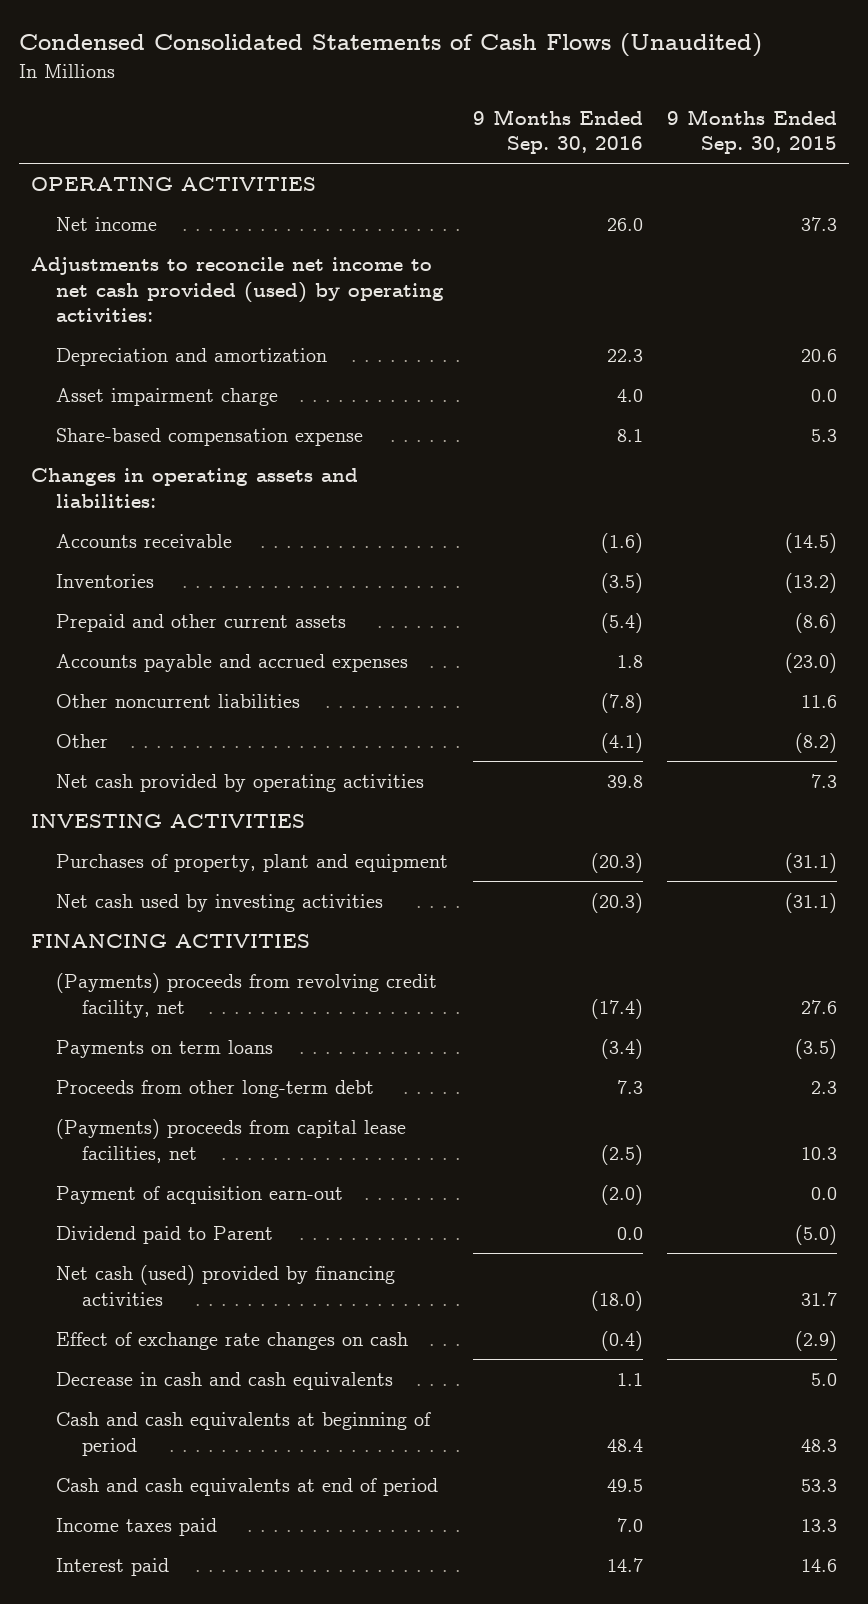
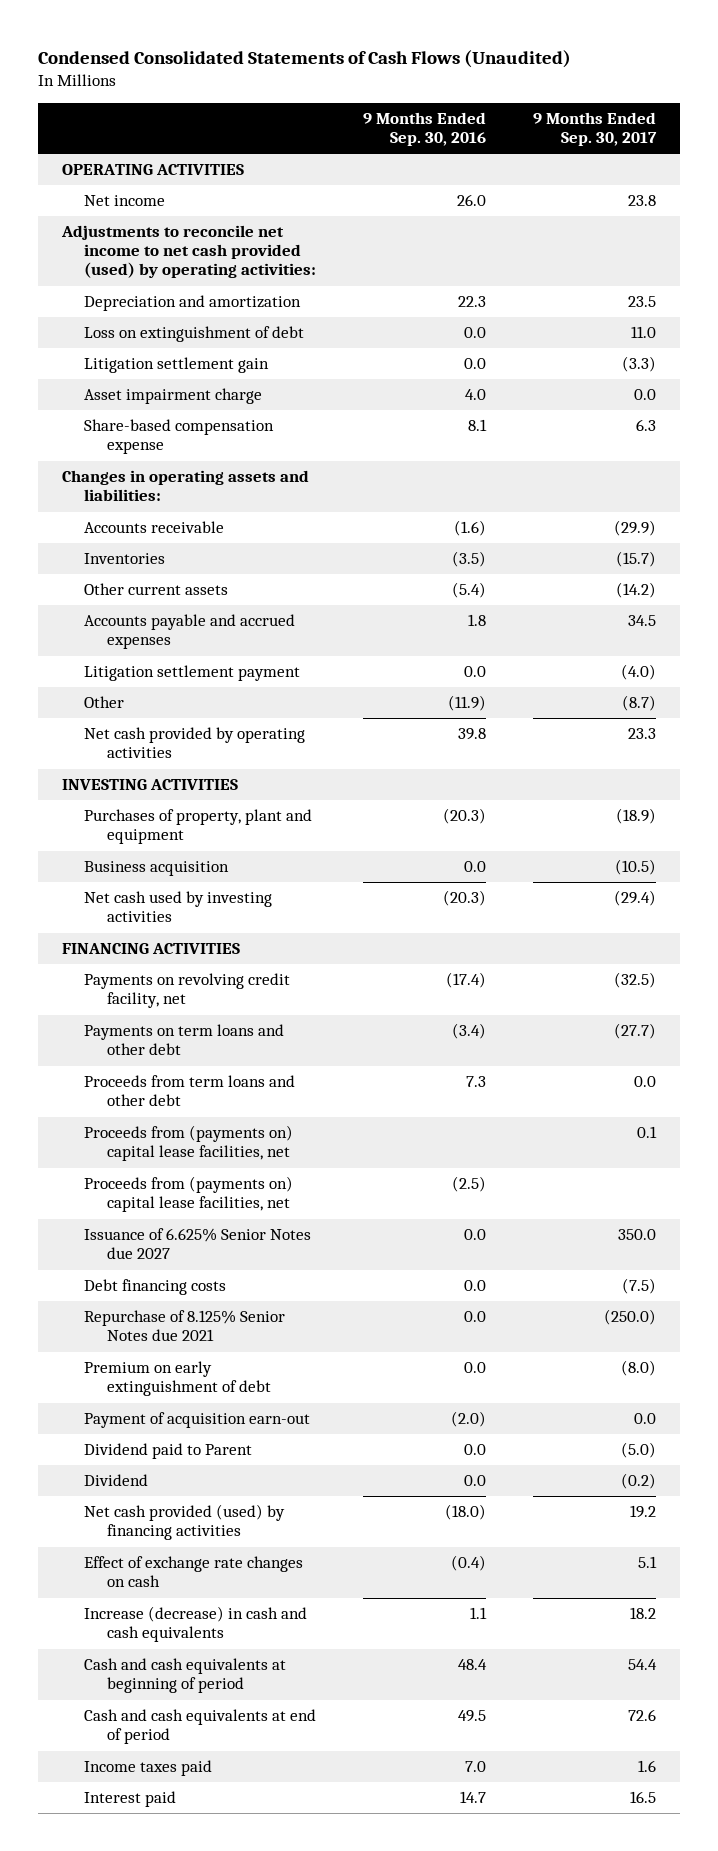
[666,108,837,155] 9 Months Ended Sep. 30, 2015 -> none
none -> [533,112,658,147] 9 Months Ended Sep. 30, 2017
none -> [84,326,305,343] Loss on extinguishment of debt
none -> [84,357,270,374] Litigation settlement gain
[56,614,347,633] Prepaid and other current assets -> [84,583,229,596] Other current assets
[56,694,301,709] Other noncurrent liabilities -> none
none -> [84,665,301,682] Litigation settlement payment
[600,733,643,754] (4.1) -> [448,695,487,712] (11.9)
none -> [84,861,230,877] Business acquisition
[56,973,438,1018] (Payments) proceeds from revolving credit facility, net -> [84,973,291,1009] Payments on revolving credit facility, net
[56,1040,274,1059] Payments on term loans -> [84,1024,285,1056] Payments on term loans and other debt
[56,1080,375,1099] Proceeds from other long-term debt -> [84,1075,296,1107] Proceeds from term loans and other debt
none -> [84,1125,294,1162] Proceeds from (payments on) capital lease facilities, net
[56,1119,407,1163] (Payments) proceeds from capital lease facilities, net -> [84,1176,294,1213] Proceeds from (payments on) capital lease facilities, net
none -> [84,1228,312,1260] Issuance of 6.625% Senior Notes due 2027
none -> [84,1279,227,1296] Debt financing costs
none -> [84,1310,286,1342] Repurchase of 8.125% Senior Notes due 2021
none -> [84,1361,271,1397] Premium on early extinguishment of debt
none -> [84,1474,149,1487] Dividend
[56,1265,396,1306] Net cash (used) provided by financing activities -> [84,1504,286,1541] Net cash provided (used) by financing activities
[56,1372,394,1391] Decrease in cash and cash equivalents -> [84,1606,308,1643] Increase (decrease) in cash and cash equivalents

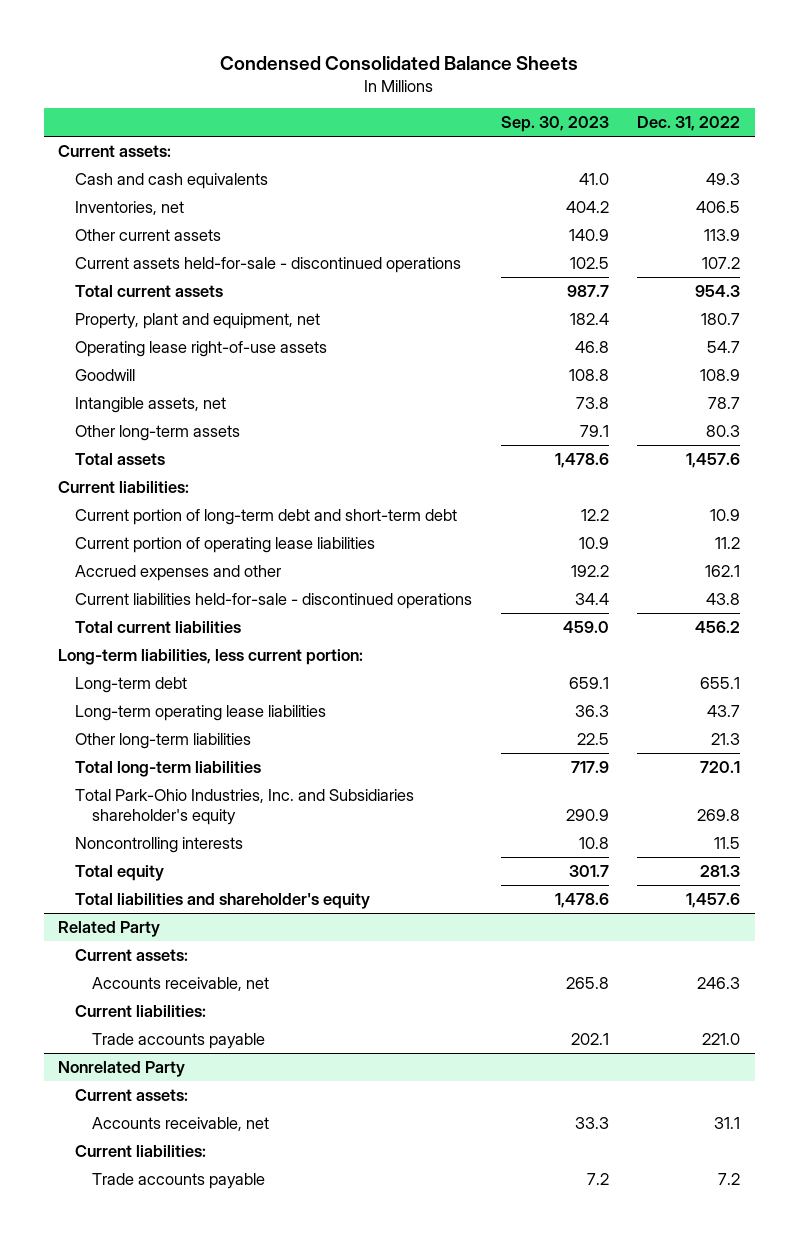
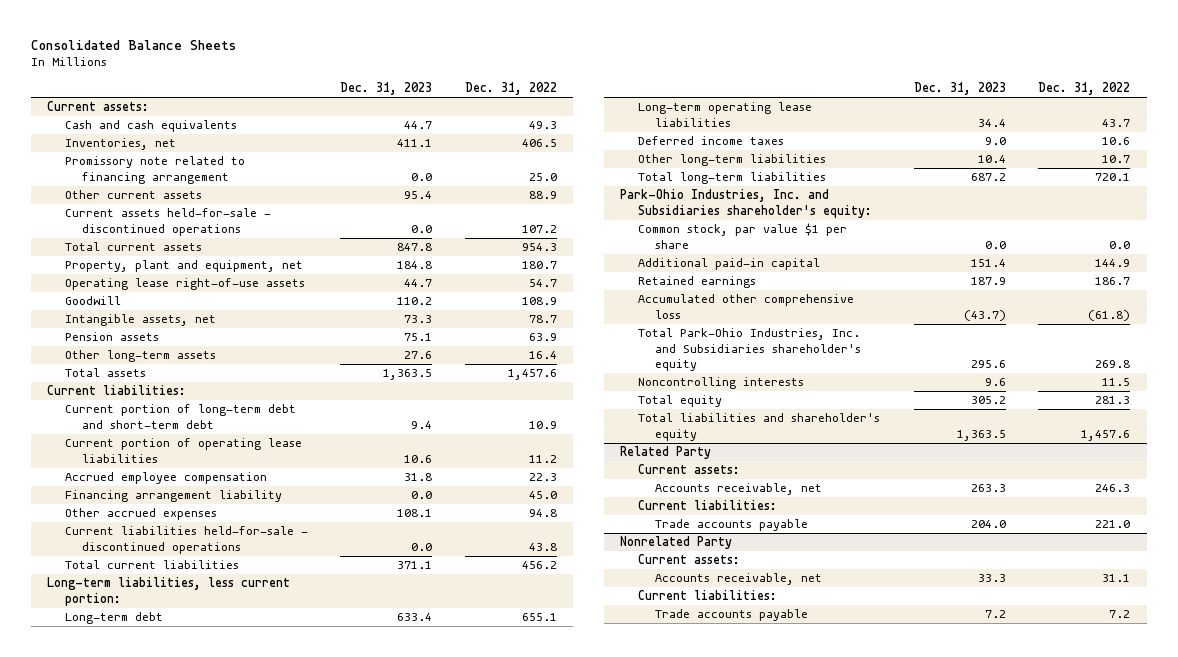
[220,55,579,70] Condensed Consolidated Balance Sheets -> [30,39,236,50] Consolidated Balance Sheets
[500,116,609,133] Sep. 30, 2023 -> none
none -> [340,82,433,96] Dec. 31, 2023
none -> [64,156,245,184] Promissory note related to financing arrangement
[704,229,741,242] 113.9 -> [529,191,558,200] 88.9
none -> [64,332,159,342] Pension assets
[706,425,741,438] 80.3 -> [529,351,558,360] 16.4
none -> [64,472,267,485] Accrued employee compensation
none -> [64,490,282,503] Financing arrangement liability
[75,565,282,582] Accrued expenses and other -> [64,508,217,521] Other accrued expenses
[705,565,741,578] 162.1 -> [529,509,558,518] 94.8
none -> [637,136,784,146] Deferred income taxes
[711,733,741,746] 21.3 -> [1102,155,1131,164] 10.7
none -> [620,189,872,218] Park-Ohio Industries, Inc. and Subsidiaries shareholder's equity:
none -> [637,223,847,249] Common stock, par value $1 per share
none -> [637,258,820,271] Additional paid-in capital
none -> [637,276,756,289] Retained earnings
none -> [637,294,854,319] Accumulated other comprehensive loss

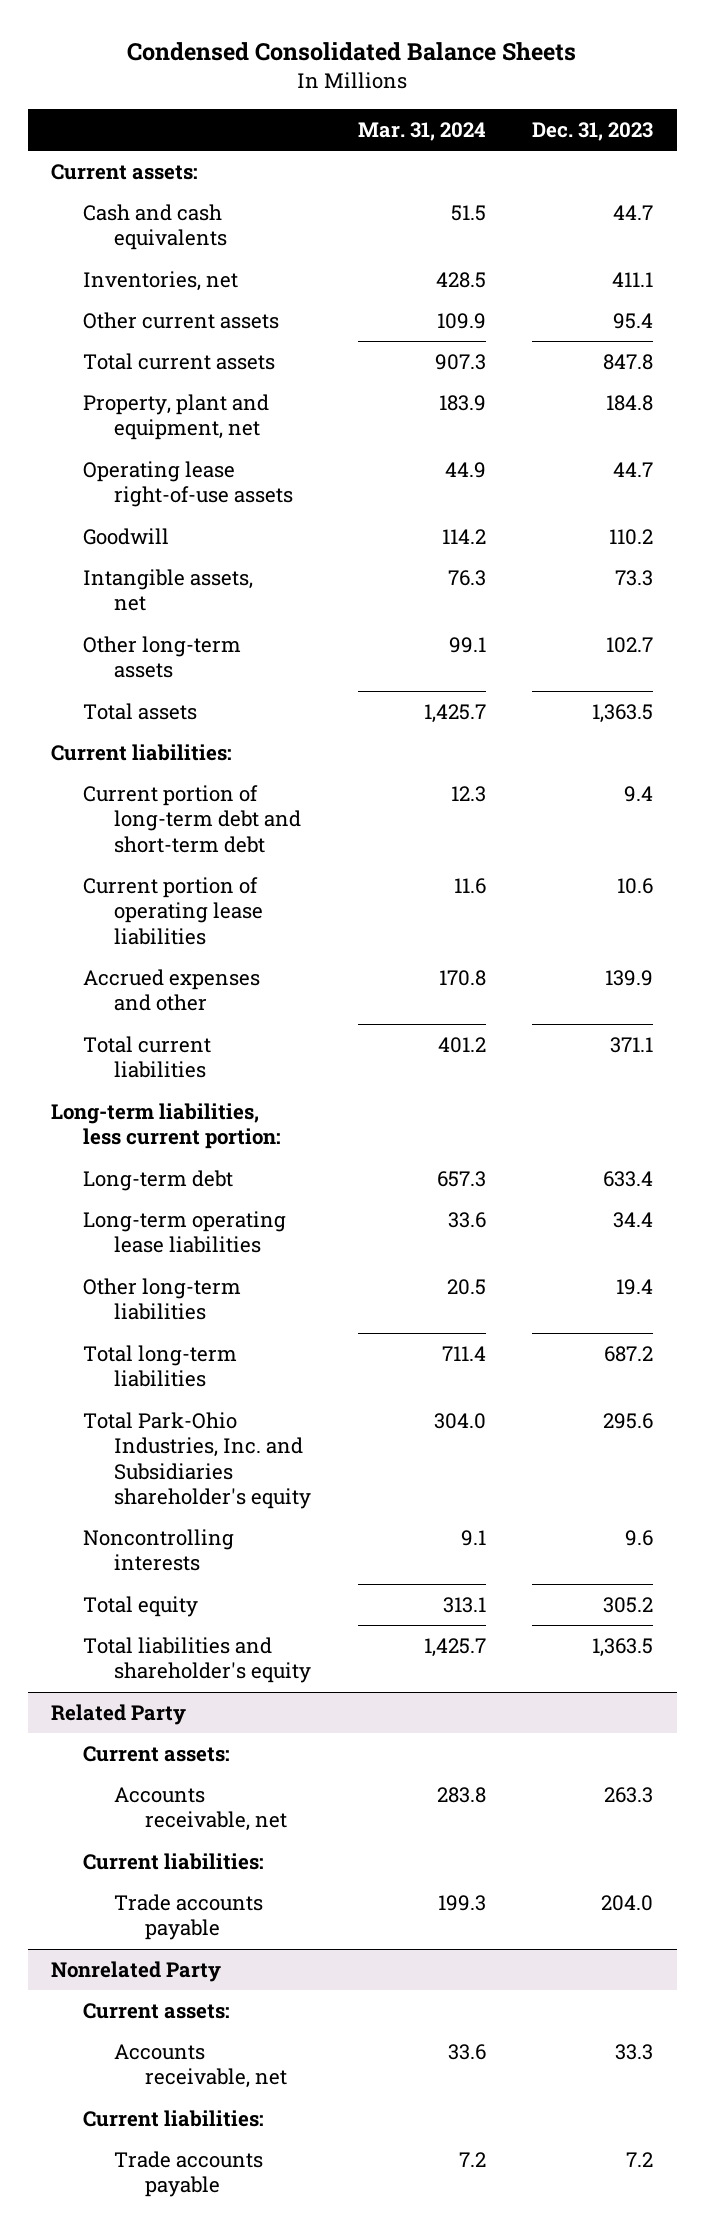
[30,39,236,50] Consolidated Balance Sheets -> [127,42,577,62] Condensed Consolidated Balance Sheets
[465,82,558,96] Dec. 31, 2022 -> none
none -> [357,121,486,141] Mar. 31, 2024
[64,156,245,184] Promissory note related to financing arrangement -> none
[64,208,271,236] Current assets held-for-sale - discontinued operations -> none
[64,332,159,342] Pension assets -> none
[404,351,433,360] 27.6 -> [606,637,654,654] 102.7
[64,472,267,485] Accrued employee compensation -> none
[64,490,282,503] Financing arrangement liability -> none
[64,526,308,554] Current liabilities held-for-sale - discontinued operations -> none
[64,508,217,521] Other accrued expenses -> [82,969,260,1012] Accrued expenses and other
[397,509,433,518] 108.1 -> [605,970,654,987] 139.9
[637,136,784,146] Deferred income taxes -> none
[977,155,1006,164] 10.4 -> [616,1279,654,1296] 19.4
[620,189,872,218] Park-Ohio Industries, Inc. and Subsidiaries shareholder's equity: -> none
[637,223,847,249] Common stock, par value $1 per share -> none
[637,258,820,271] Additional paid-in capital -> none
[637,276,756,289] Retained earnings -> none
[637,294,854,319] Accumulated other comprehensive loss -> none

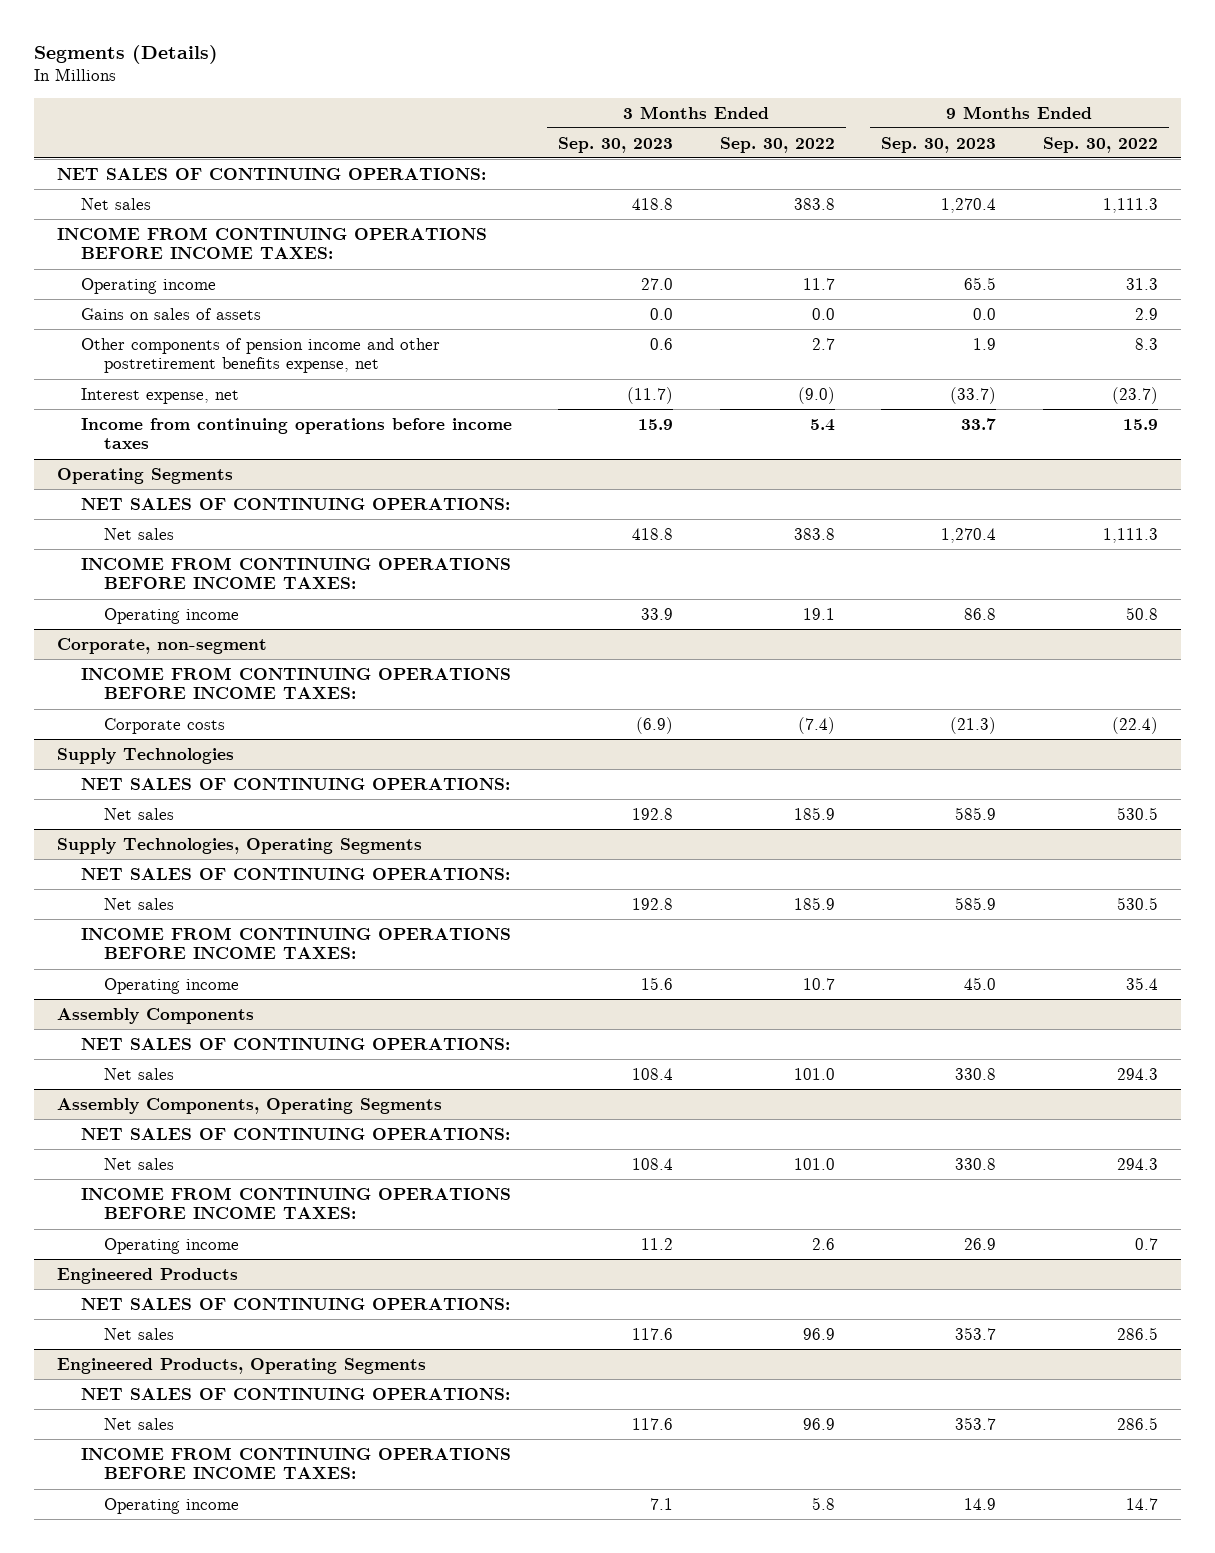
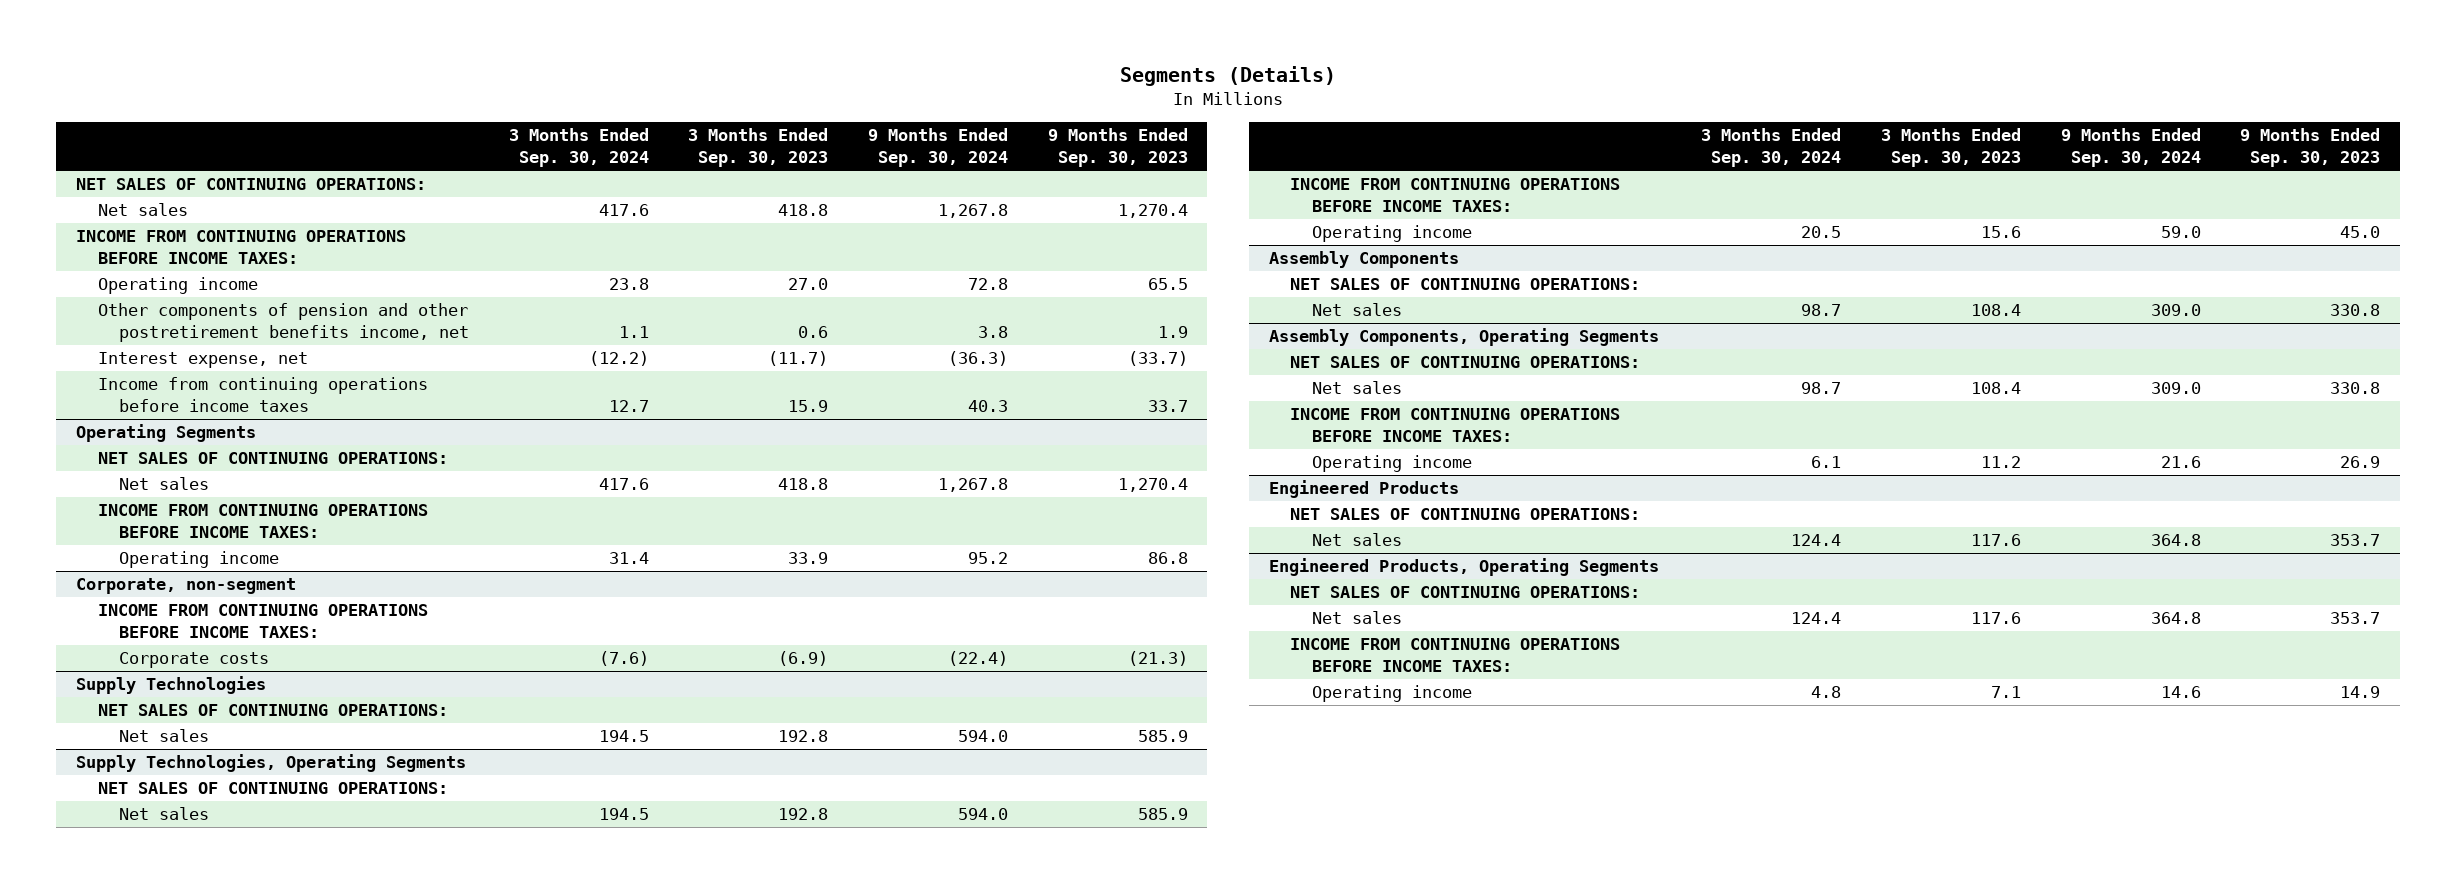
[719,136,835,153] Sep. 30, 2022 -> none
[1042,136,1158,153] Sep. 30, 2022 -> none
none -> [508,128,649,167] 3 Months Ended Sep. 30, 2024
none -> [867,128,1008,167] 9 Months Ended Sep. 30, 2024
[80,307,261,320] Gains on sales of assets -> none
[80,337,440,374] Other components of pension income and other postretirement benefits expense, net -> [97,303,469,343] Other components of pension and other postretirement benefits income, net

